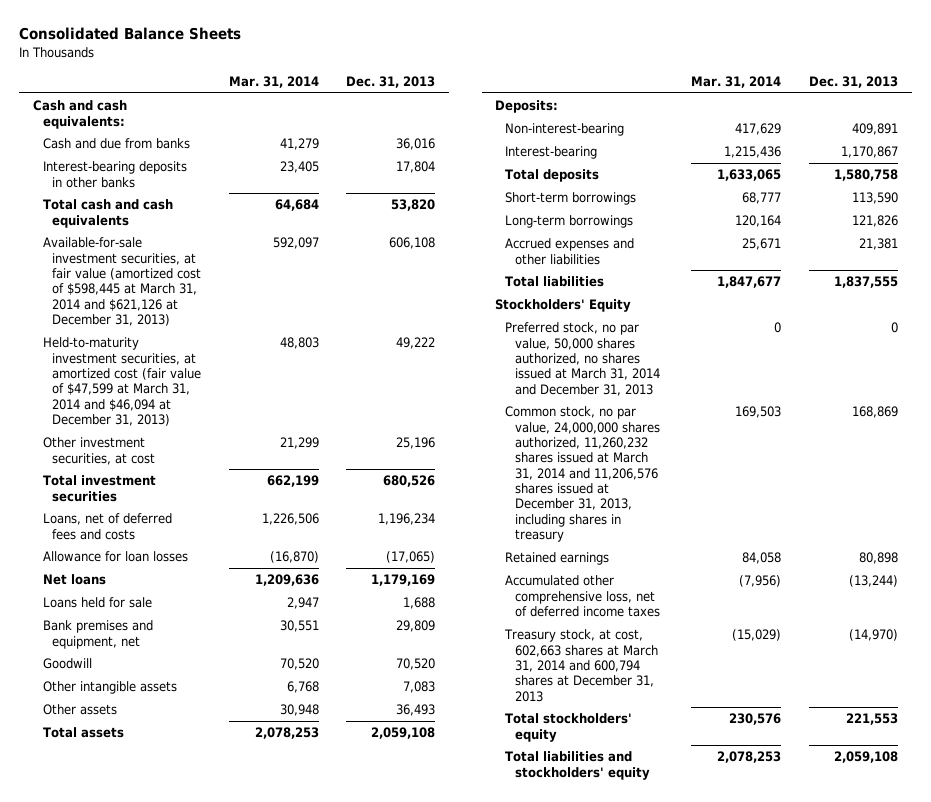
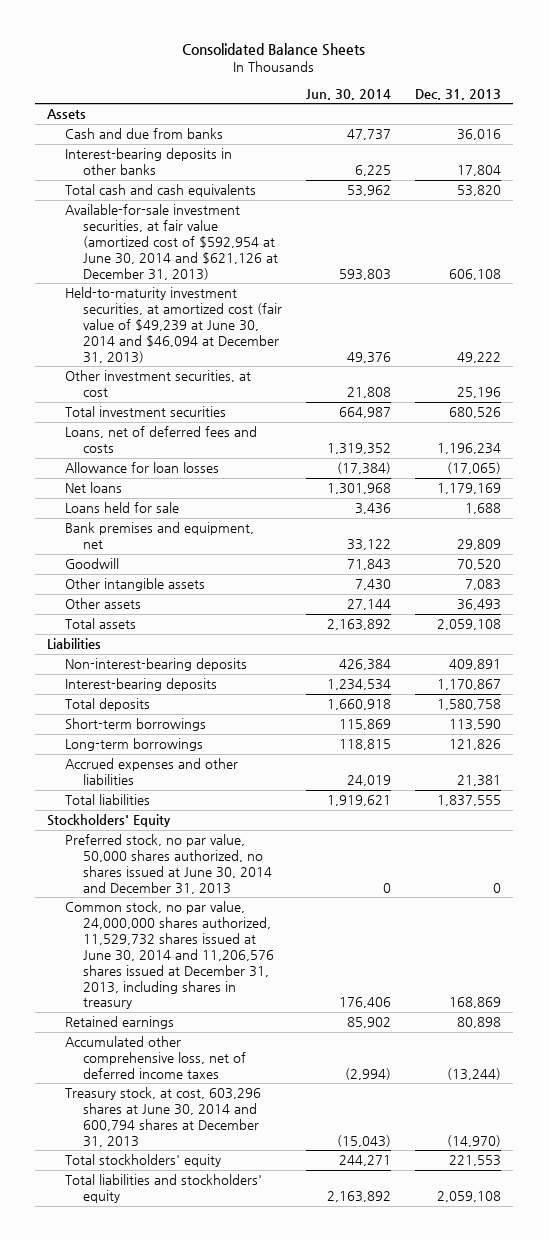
[228,76,319,89] Mar. 31, 2014 -> none
none -> [306,88,392,100] Jun. 30, 2014
[33,100,128,129] Cash and cash equivalents: -> none
none -> [47,109,87,120] Assets
[42,237,202,326] Available-for-sale investment securities, at fair value (amortized cost of $598,445 at March 31, 2014 and $621,126 at December 31, 2013) -> [65,204,278,280] Available-for-sale investment securities, at fair value (amortized cost of $592,954 at June 30, 2014 and $621,126 at December 31, 2013)
[42,337,202,426] Held-to-maturity investment securities, at amortized cost (fair value of $47,599 at March 31, 2014 and $46,094 at December 31, 2013) -> [65,287,282,363] Held-to-maturity investment securities, at amortized cost (fair value of $49,239 at June 30, 2014 and $46,094 at December 31, 2013)
[495,100,559,114] Deposits: -> none
none -> [47,638,102,650] Liabilities
[505,123,625,137] Non-interest-bearing -> [65,658,248,672] Non-interest-bearing deposits
[505,146,598,160] Interest-bearing -> [65,678,218,692] Interest-bearing deposits
[505,322,660,396] Preferred stock, no par value, 50,000 shares authorized, no shares issued at March 31, 2014 and December 31, 2013 -> [65,834,272,894] Preferred stock, no par value, 50,000 shares authorized, no shares issued at June 30, 2014 and December 31, 2013
[505,406,660,542] Common stock, no par value, 24,000,000 shares authorized, 11,260,232 shares issued at March 31, 2014 and 11,206,576 shares issued at December 31, 2013, including shares in treasury -> [65,901,274,1010] Common stock, no par value, 24,000,000 shares authorized, 11,529,732 shares issued at June 30, 2014 and 11,206,576 shares issued at December 31, 2013, including shares in treasury
[504,629,658,702] Treasury stock, at cost, 602,663 shares at March 31, 2014 and 600,794 shares at December 31, 2013 -> [65,1087,262,1147] Treasury stock, at cost, 603,296 shares at June 30, 2014 and 600,794 shares at December 31, 2013

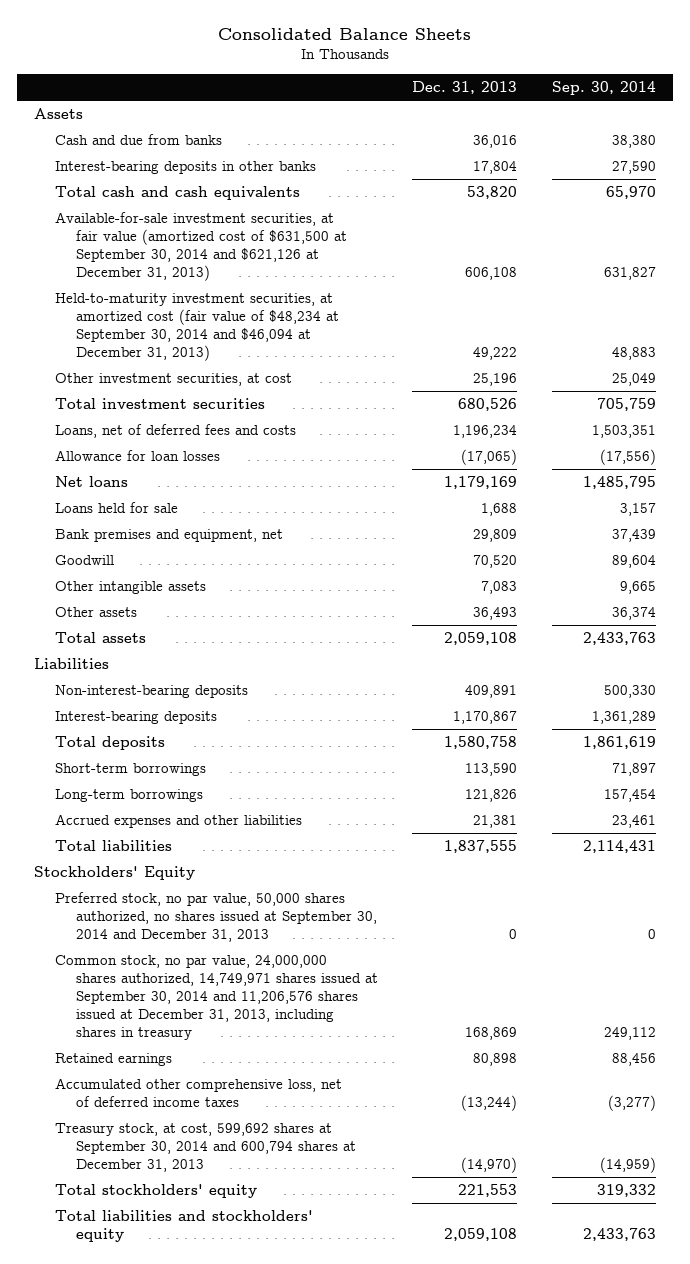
[306,88,392,100] Jun. 30, 2014 -> none
none -> [551,81,656,96] Sep. 30, 2014
[65,204,278,280] Available-for-sale investment securities, at fair value (amortized cost of $592,954 at June 30, 2014 and $621,126 at December 31, 2013) -> [54,212,347,281] Available-for-sale investment securities, at fair value (amortized cost of $631,500 at September 30, 2014 and $621,126 at December 31, 2013)
[65,287,282,363] Held-to-maturity investment securities, at amortized cost (fair value of $49,239 at June 30, 2014 and $46,094 at December 31, 2013) -> [54,293,339,361] Held-to-maturity investment securities, at amortized cost (fair value of $48,234 at September 30, 2014 and $46,094 at December 31, 2013)
[65,834,272,894] Preferred stock, no par value, 50,000 shares authorized, no shares issued at June 30, 2014 and December 31, 2013 -> [54,892,377,943] Preferred stock, no par value, 50,000 shares authorized, no shares issued at September 30, 2014 and December 31, 2013
[65,901,274,1010] Common stock, no par value, 24,000,000 shares authorized, 11,529,732 shares issued at June 30, 2014 and 11,206,576 shares issued at December 31, 2013, including shares in treasury -> [54,955,378,1040] Common stock, no par value, 24,000,000 shares authorized, 14,749,971 shares issued at September 30, 2014 and 11,206,576 shares issued at December 31, 2013, including shares in treasury
[65,1087,262,1147] Treasury stock, at cost, 603,296 shares at June 30, 2014 and 600,794 shares at December 31, 2013 -> [54,1123,356,1173] Treasury stock, at cost, 599,692 shares at September 30, 2014 and 600,794 shares at December 31, 2013

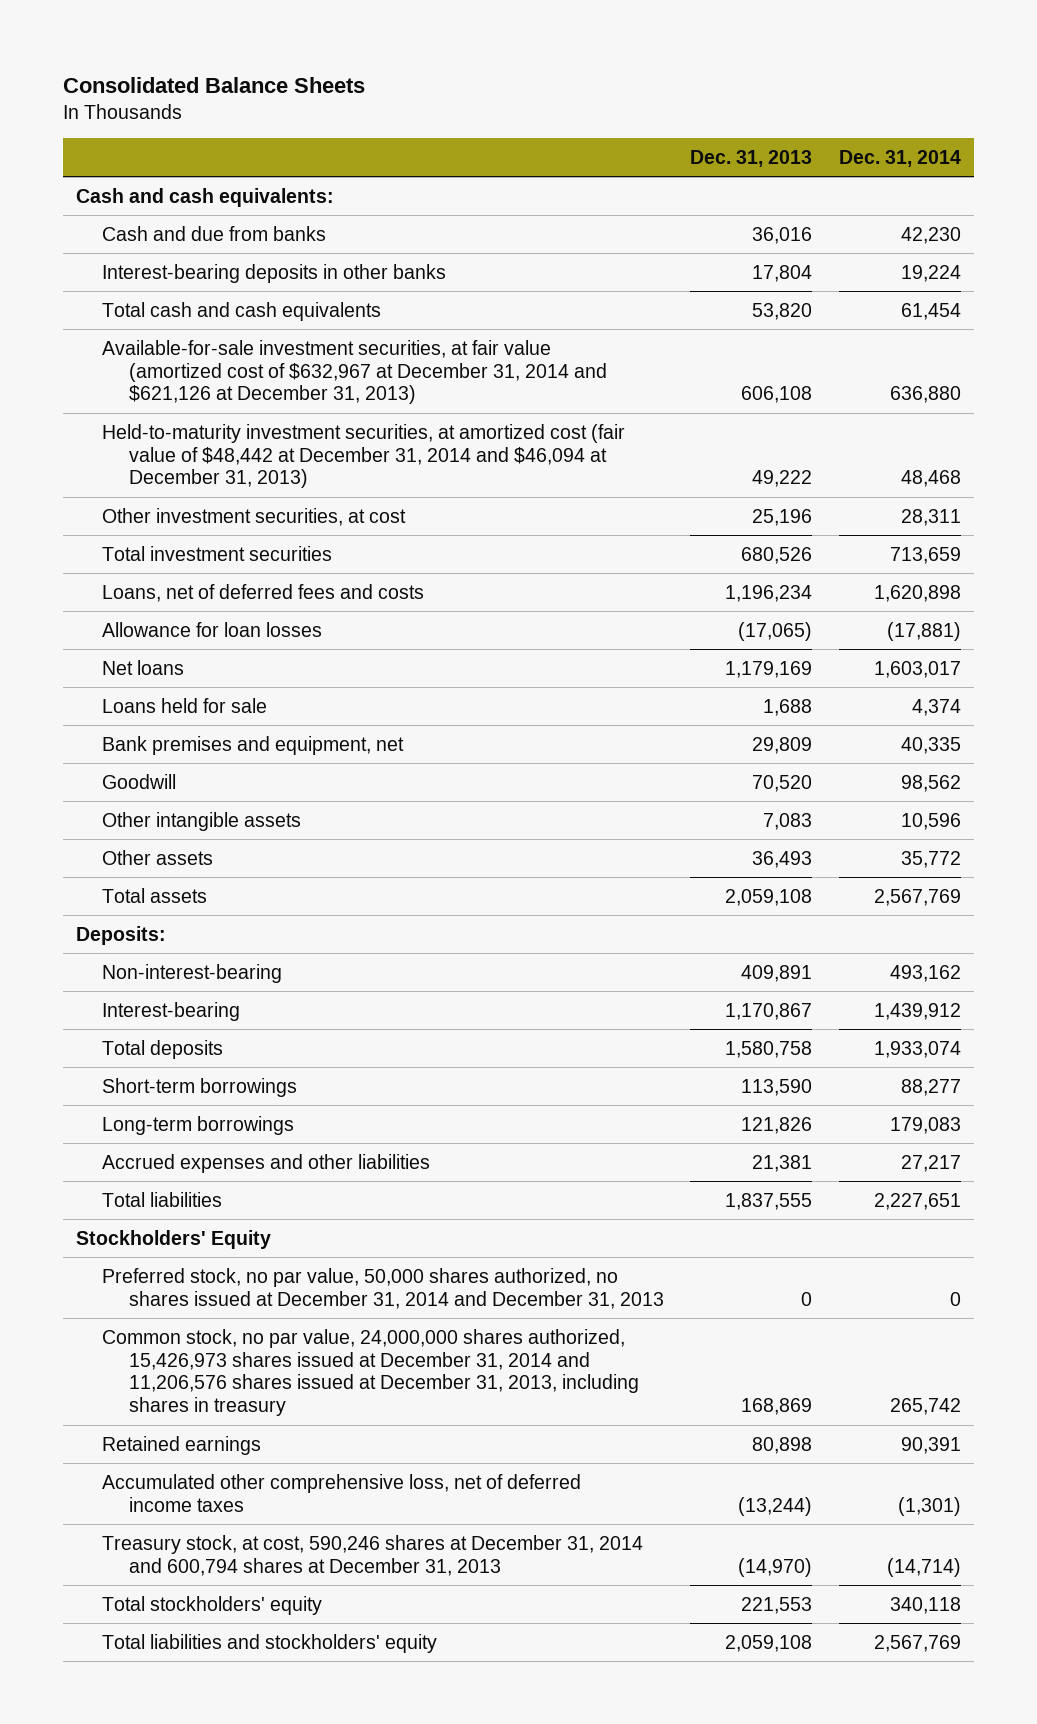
[551,81,656,96] Sep. 30, 2014 -> none
none -> [838,149,961,167] Dec. 31, 2014
[34,108,84,120] Assets -> none
none -> [75,187,334,207] Cash and cash equivalents:
[54,212,347,281] Available-for-sale investment securities, at fair value (amortized cost of $631,500 at September 30, 2014 and $621,126 at December 31, 2013) -> [102,339,607,405] Available-for-sale investment securities, at fair value (amortized cost of $632,967 at December 31, 2014 and $621,126 at December 31, 2013)
[54,293,339,361] Held-to-maturity investment securities, at amortized cost (fair value of $48,234 at September 30, 2014 and $46,094 at December 31, 2013) -> [102,423,626,489] Held-to-maturity investment securities, at amortized cost (fair value of $48,442 at December 31, 2014 and $46,094 at December 31, 2013)
[34,658,110,670] Liabilities -> none
none -> [75,925,166,945] Deposits:
[54,685,248,699] Non-interest-bearing deposits -> [102,963,283,983] Non-interest-bearing
[54,711,217,725] Interest-bearing deposits -> [102,1001,241,1021] Interest-bearing
[54,892,377,943] Preferred stock, no par value, 50,000 shares authorized, no shares issued at September 30, 2014 and December 31, 2013 -> [102,1267,664,1309] Preferred stock, no par value, 50,000 shares authorized, no shares issued at December 31, 2014 and December 31, 2013
[54,955,378,1040] Common stock, no par value, 24,000,000 shares authorized, 14,749,971 shares issued at September 30, 2014 and 11,206,576 shares issued at December 31, 2013, including shares in treasury -> [102,1328,639,1417] Common stock, no par value, 24,000,000 shares authorized, 15,426,973 shares issued at December 31, 2014 and 11,206,576 shares issued at December 31, 2013, including shares in treasury
[54,1123,356,1173] Treasury stock, at cost, 599,692 shares at September 30, 2014 and 600,794 shares at December 31, 2013 -> [102,1534,644,1576] Treasury stock, at cost, 590,246 shares at December 31, 2014 and 600,794 shares at December 31, 2013

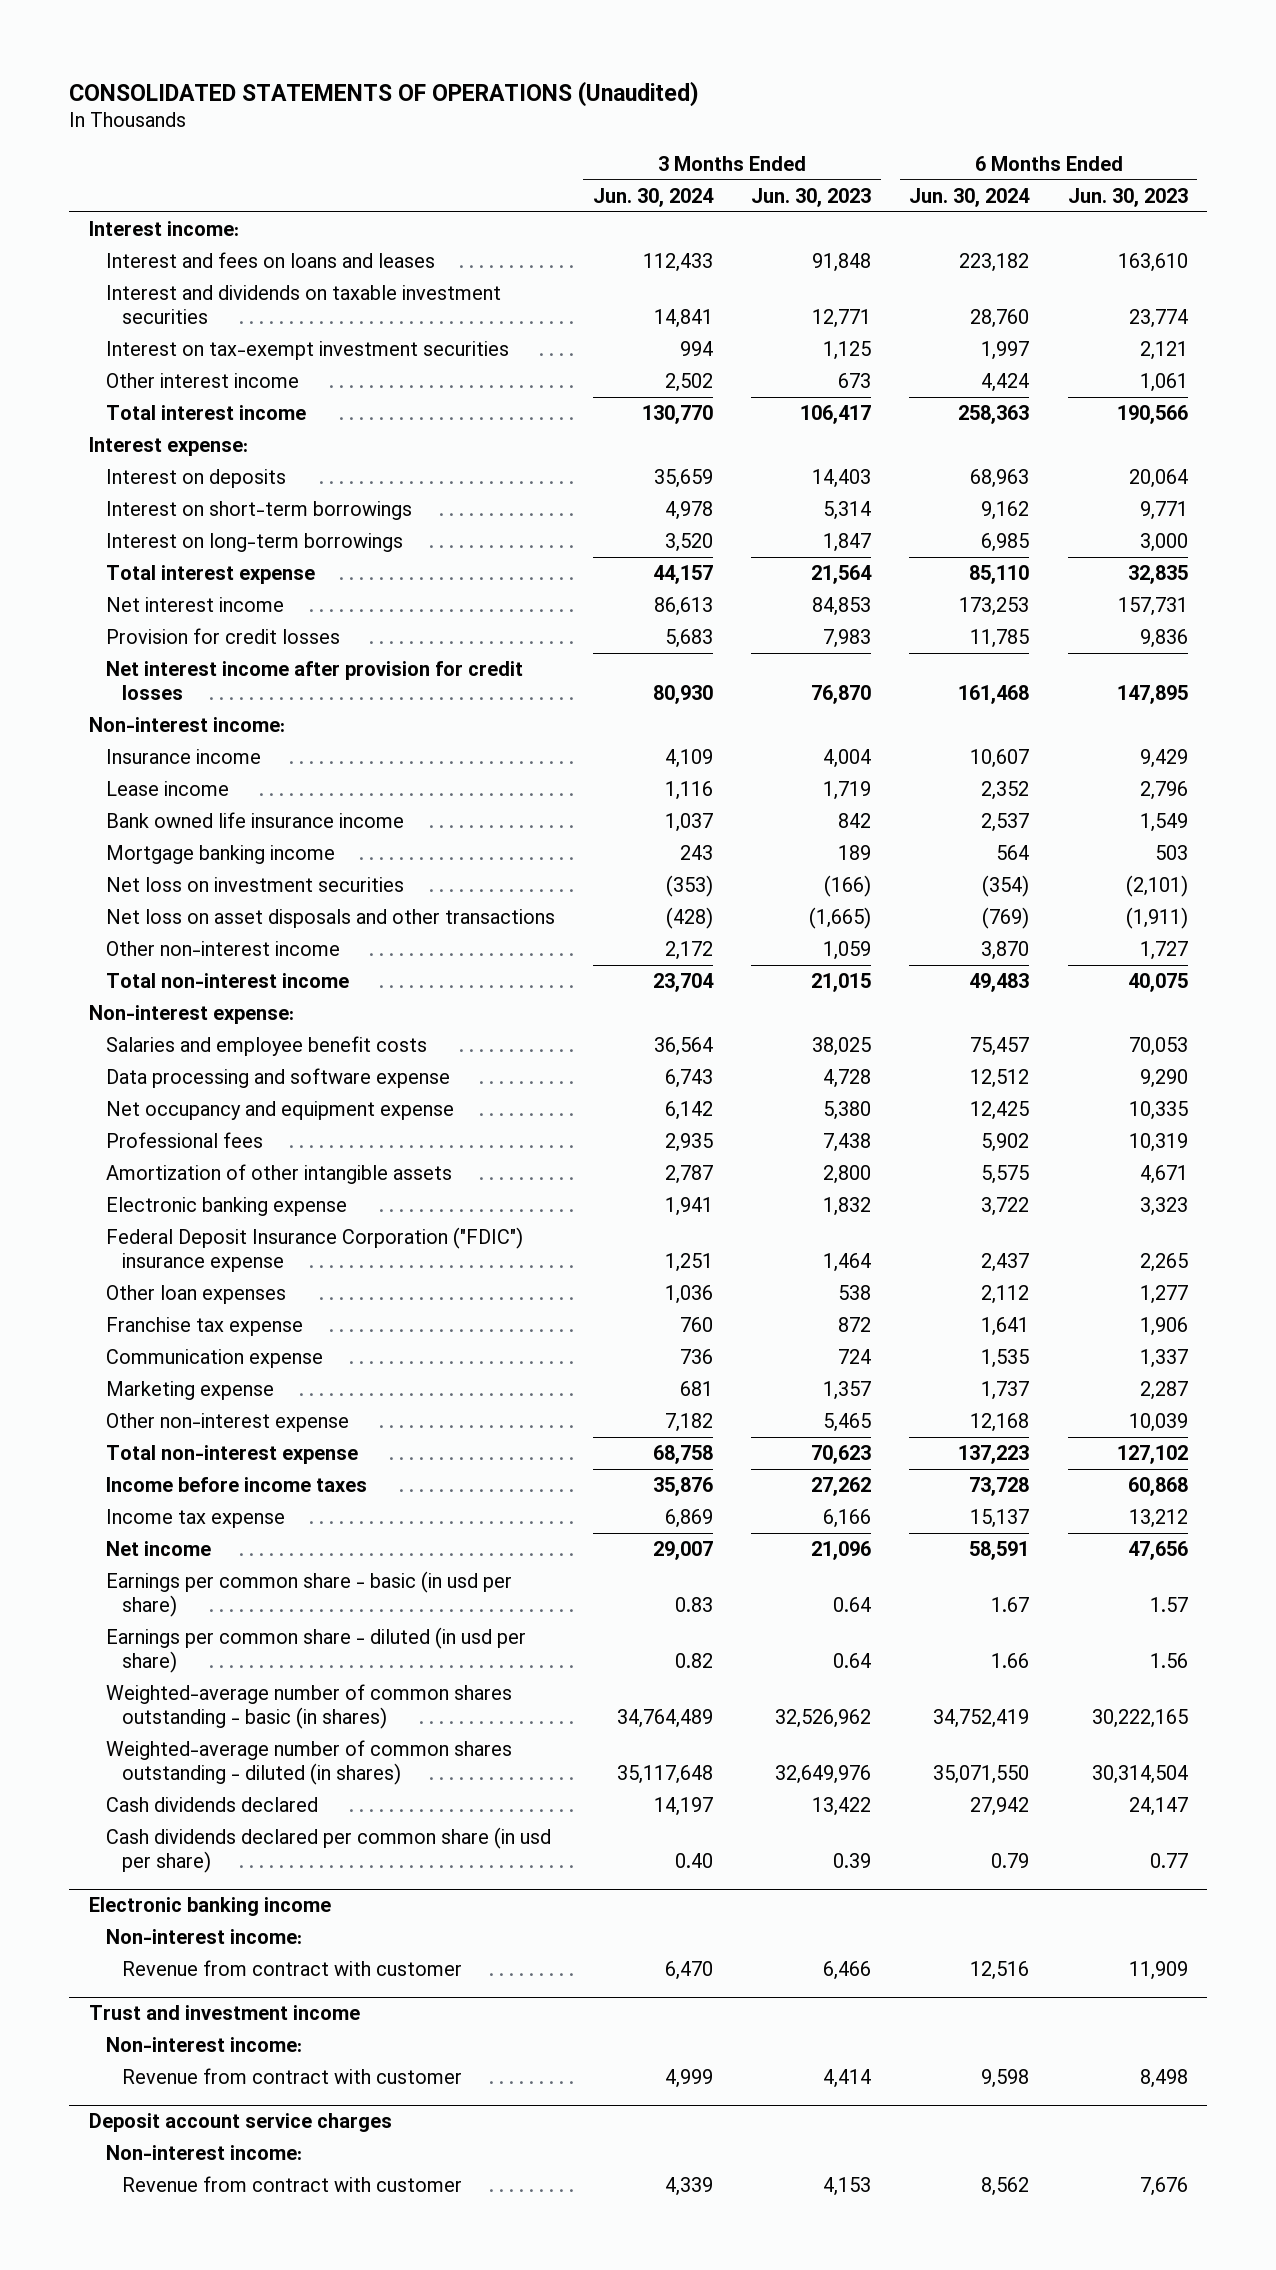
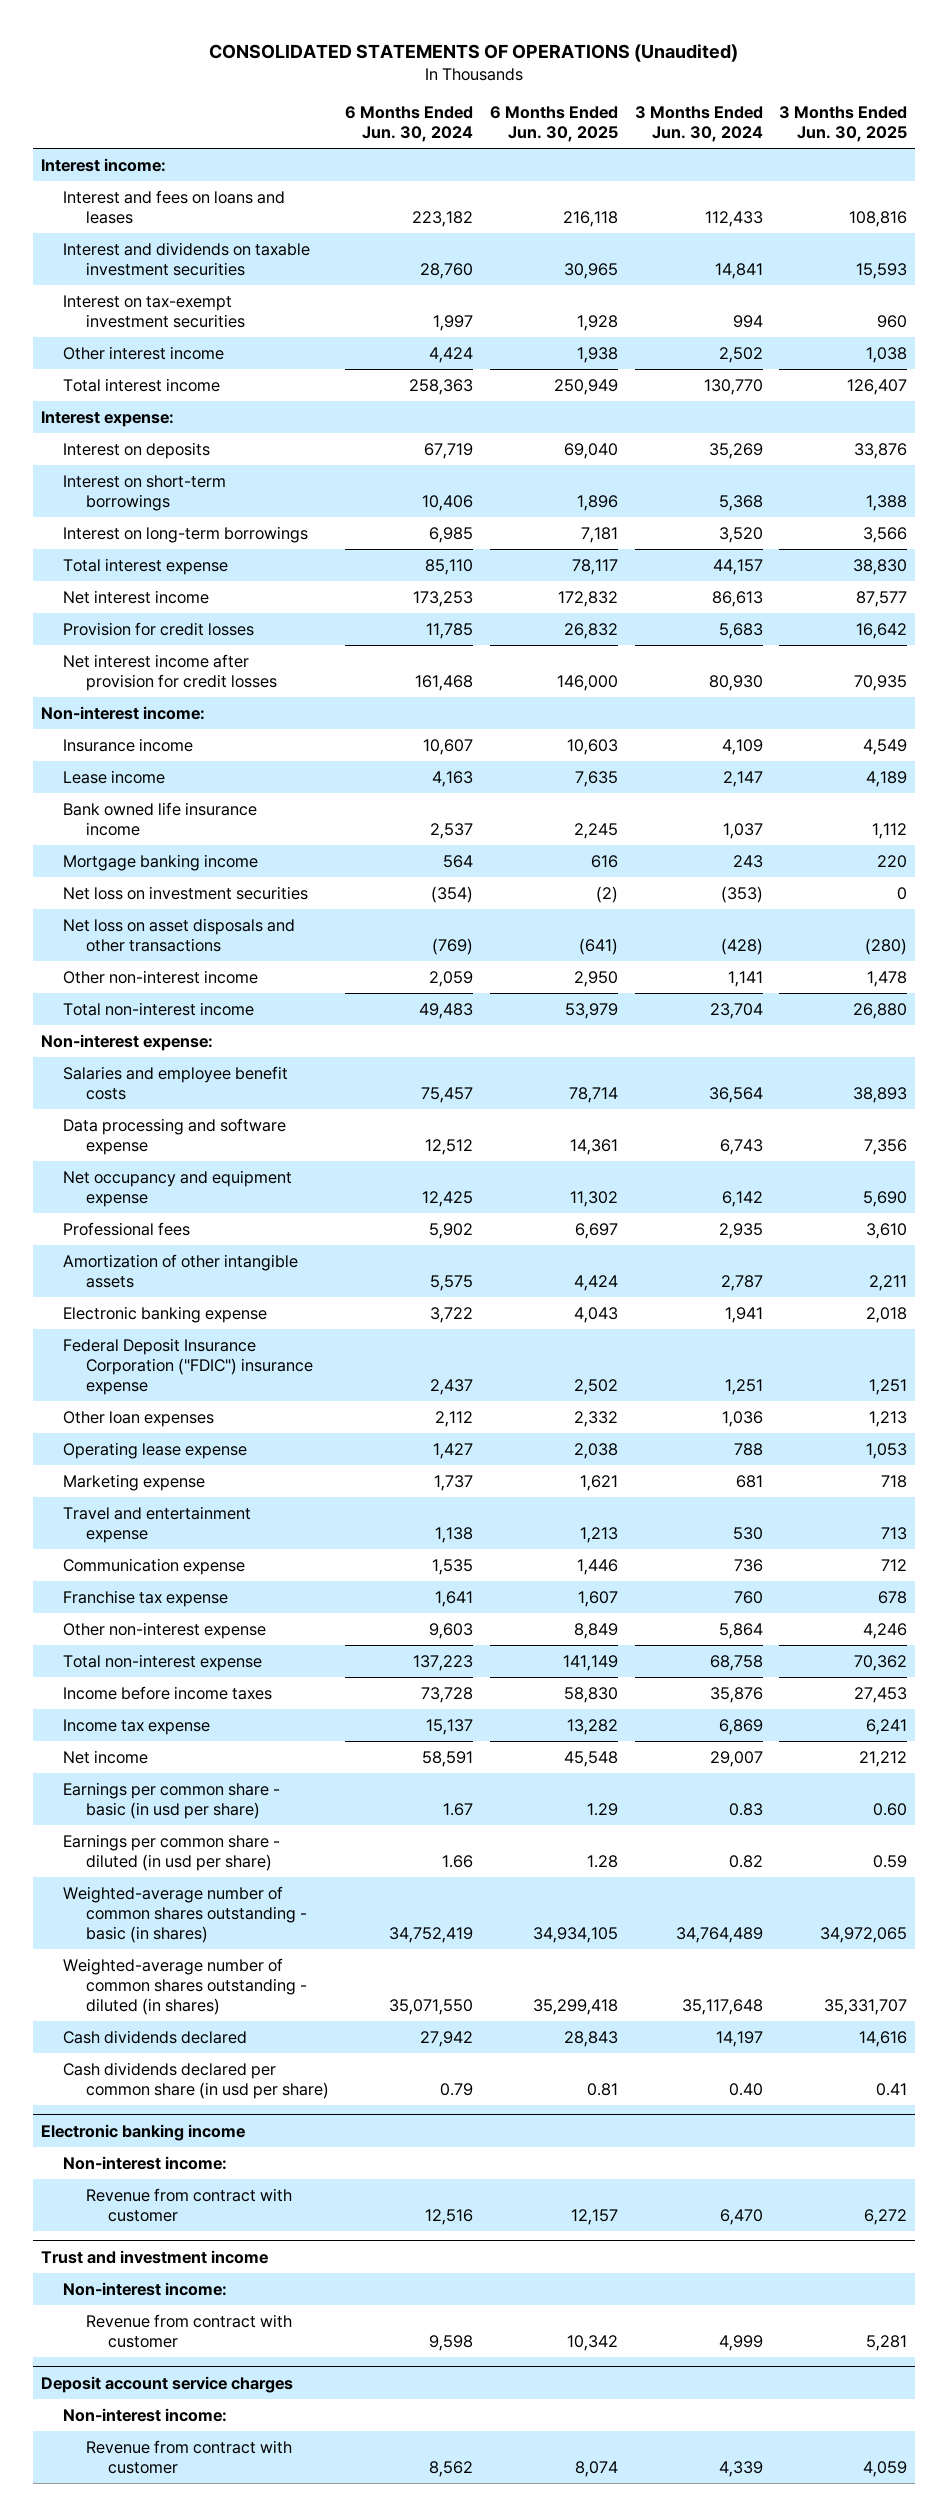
[751,187,872,207] Jun. 30, 2023 -> none
[1067,187,1188,207] Jun. 30, 2023 -> none
none -> [490,105,619,142] 6 Months Ended Jun. 30, 2025
none -> [779,105,908,142] 3 Months Ended Jun. 30, 2025
[653,469,713,489] 35,659 -> [708,442,763,459] 35,269
[970,469,1030,489] 68,963 -> [424,442,474,459] 67,719
[664,501,713,521] 4,978 -> [718,494,763,511] 5,368
[981,501,1030,521] 9,162 -> [422,494,474,511] 10,406
[664,781,713,801] 1,116 -> [722,770,763,787] 2,147
[981,781,1030,801] 2,352 -> [432,770,474,787] 4,163
[664,941,713,961] 2,172 -> [727,970,763,987] 1,141
[981,941,1030,961] 3,870 -> [429,970,474,987] 2,059
none -> [63,1441,248,1459] Operating lease expense
none -> [63,1505,252,1543] Travel and entertainment expense
[105,1349,323,1369] Communication expense -> [63,1557,246,1575] Communication expense
[105,1317,303,1337] Franchise tax expense -> [63,1589,229,1607] Franchise tax expense
[664,1413,713,1433] 7,182 -> [718,1622,763,1639] 5,864
[970,1413,1030,1433] 12,168 -> [429,1622,474,1639] 9,603

